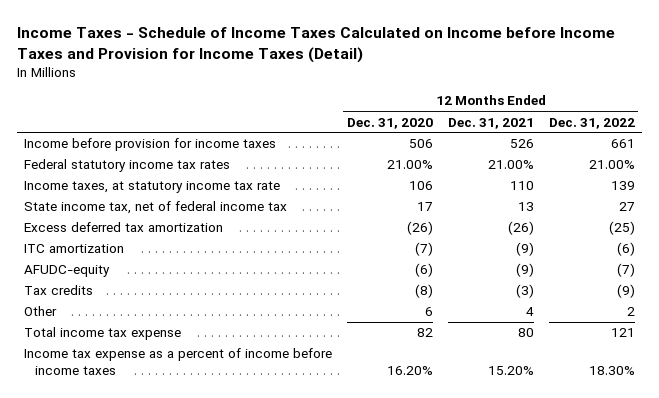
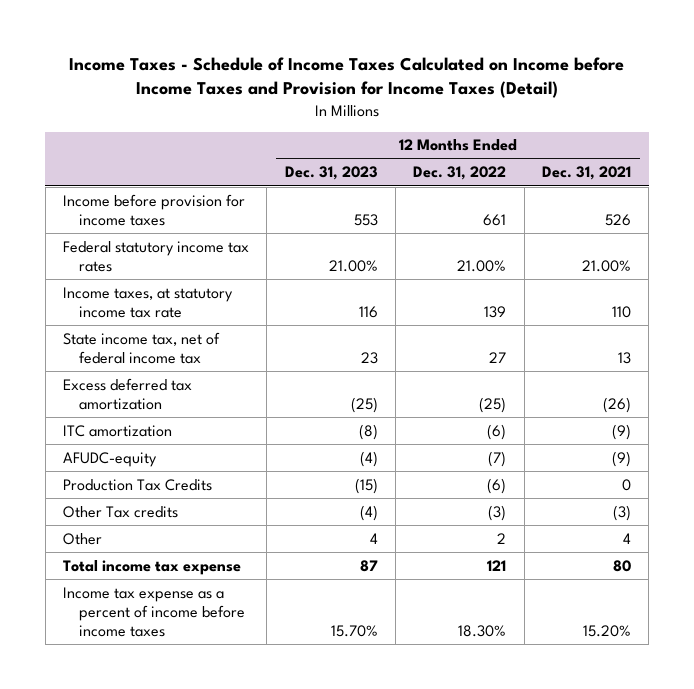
[347,117,434,129] Dec. 31, 2020 -> none
none -> [284,166,378,181] Dec. 31, 2023
[24,285,94,296] Tax credits -> [63,478,213,491] Production Tax Credits
[515,284,534,299] (3) -> [621,478,631,491] 0
[616,284,635,299] (9) -> [487,477,507,494] (6)
none -> [63,505,179,518] Other Tax credits

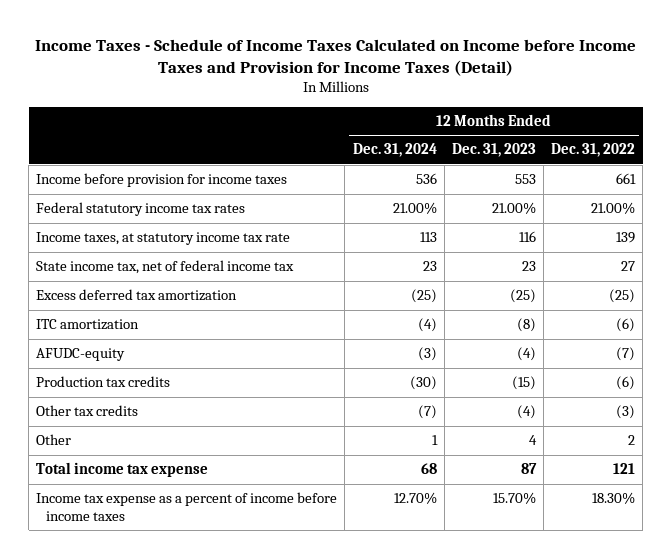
[541,166,631,181] Dec. 31, 2021 -> none
none -> [352,143,437,158] Dec. 31, 2024
[63,478,213,491] Production Tax Credits -> [36,376,171,388] Production tax credits
[63,505,179,518] Other Tax credits -> [36,405,139,417] Other tax credits

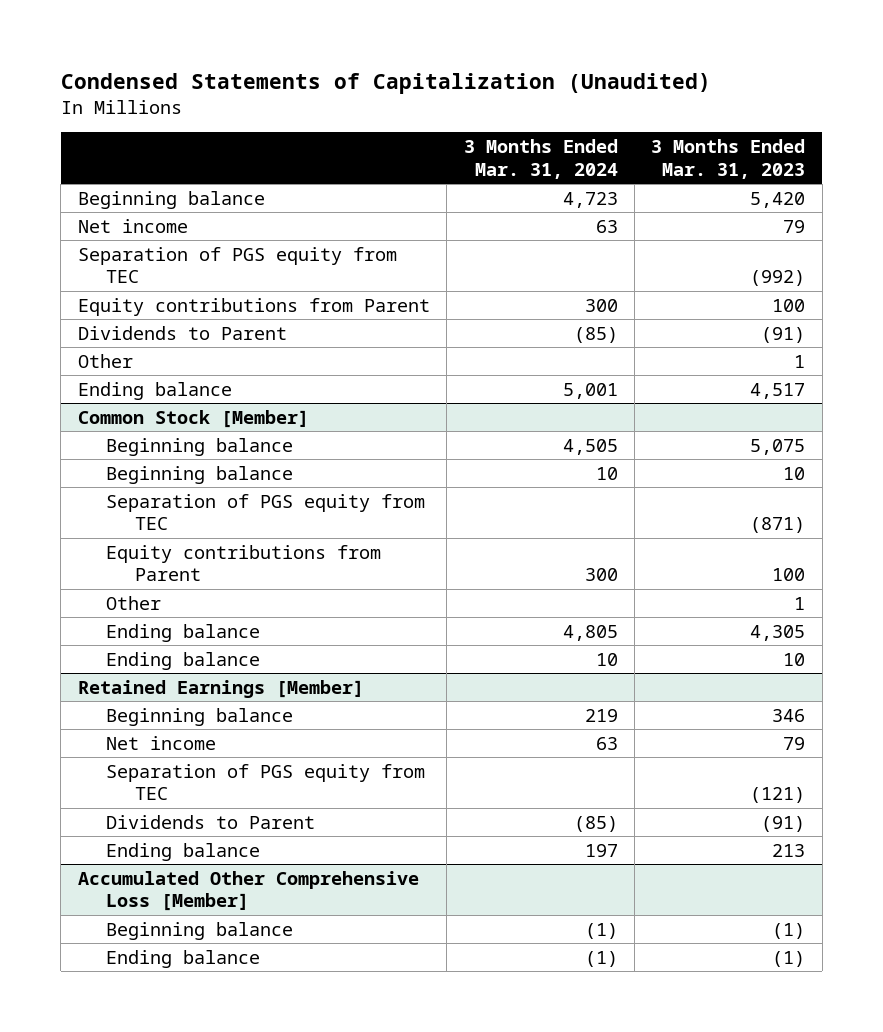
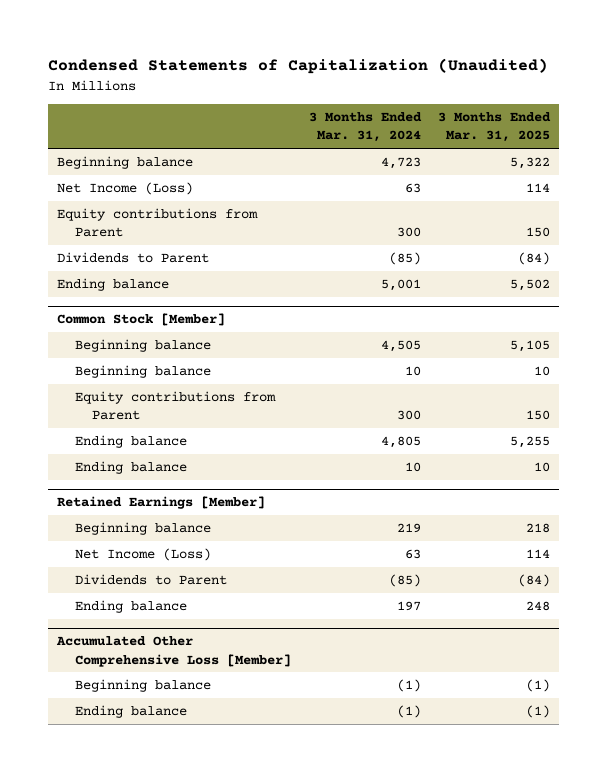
[651,139,806,179] 3 Months Ended Mar. 31, 2023 -> none
none -> [438,111,552,143] 3 Months Ended Mar. 31, 2025
[77,246,397,284] Separation of PGS equity from TEC -> none
[77,218,188,233] Net income -> [57,182,194,196] Net Income (Loss)
[77,353,133,368] Other -> none
[106,493,426,531] Separation of PGS equity from TEC -> none
[106,595,162,610] Other -> none
[106,763,426,801] Separation of PGS equity from TEC -> none
[106,735,217,750] Net income -> [74,548,211,562] Net Income (Loss)

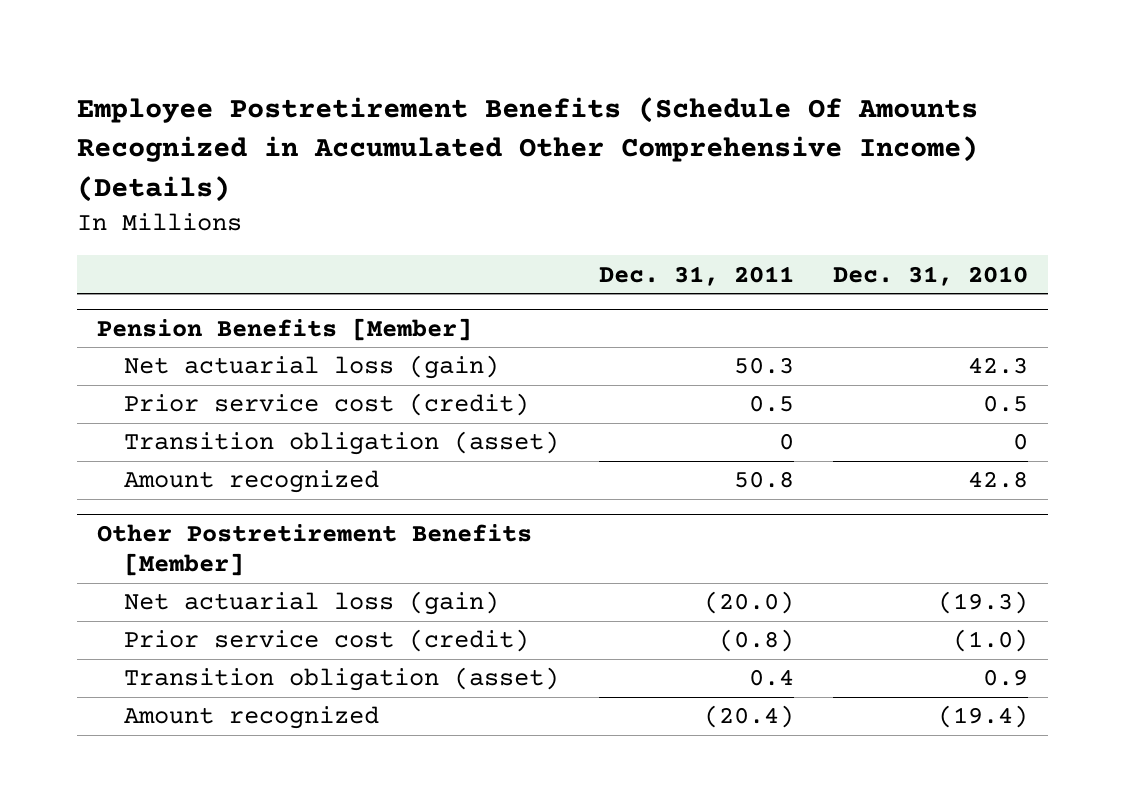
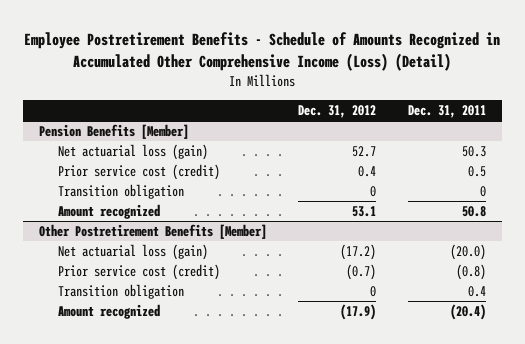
[77,96,979,202] Employee Postretirement Benefits (Schedule Of Amounts Recognized in Accumulated Other Comprehensive Income) (Details) -> [24,31,501,71] Employee Postretirement Benefits - Schedule of Amounts Recognized in Accumulated Other Comprehensive Income (Loss) (Detail)
[833,265,1029,286] Dec. 31, 2010 -> none
none -> [298,104,377,118] Dec. 31, 2012
[124,431,560,456] Transition obligation (asset) -> [58,184,185,200] Transition obligation
[124,667,560,692] Transition obligation (asset) -> [58,284,185,300] Transition obligation

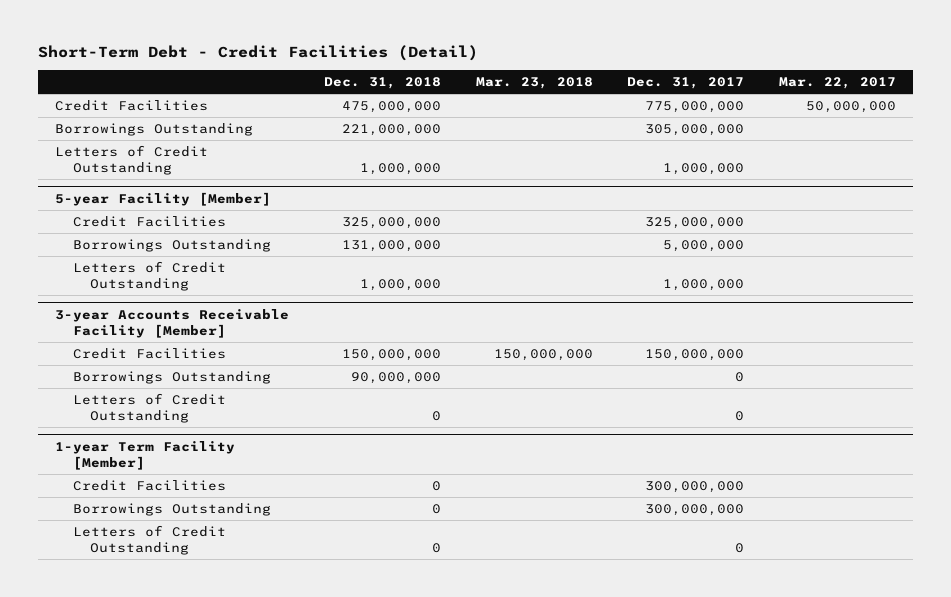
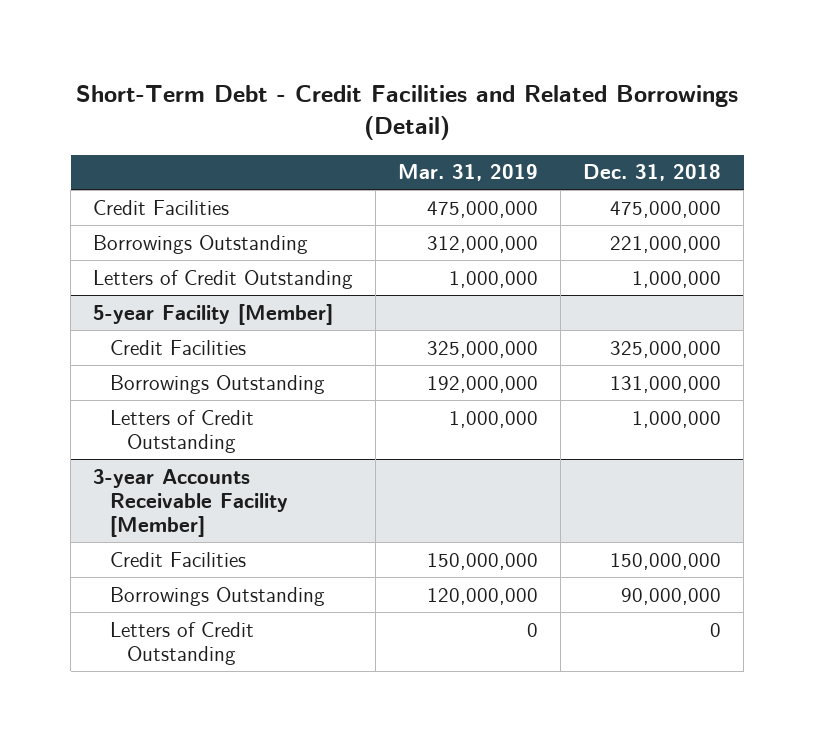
[38,45,479,62] Short-Term Debt - Credit Facilities (Detail) -> [76,85,739,141] Short-Term Debt - Credit Facilities and Related Borrowings (Detail)
[475,77,593,90] Mar. 23, 2018 -> none
[627,77,745,90] Dec. 31, 2017 -> none
[778,77,896,90] Mar. 22, 2017 -> none
none -> [398,164,539,182] Mar. 31, 2019
[55,440,236,470] 1-year Term Facility [Member] -> none
[72,480,226,492] Credit Facilities -> none
[72,503,271,517] Borrowings Outstanding -> none
[72,525,226,555] Letters of Credit Outstanding -> none

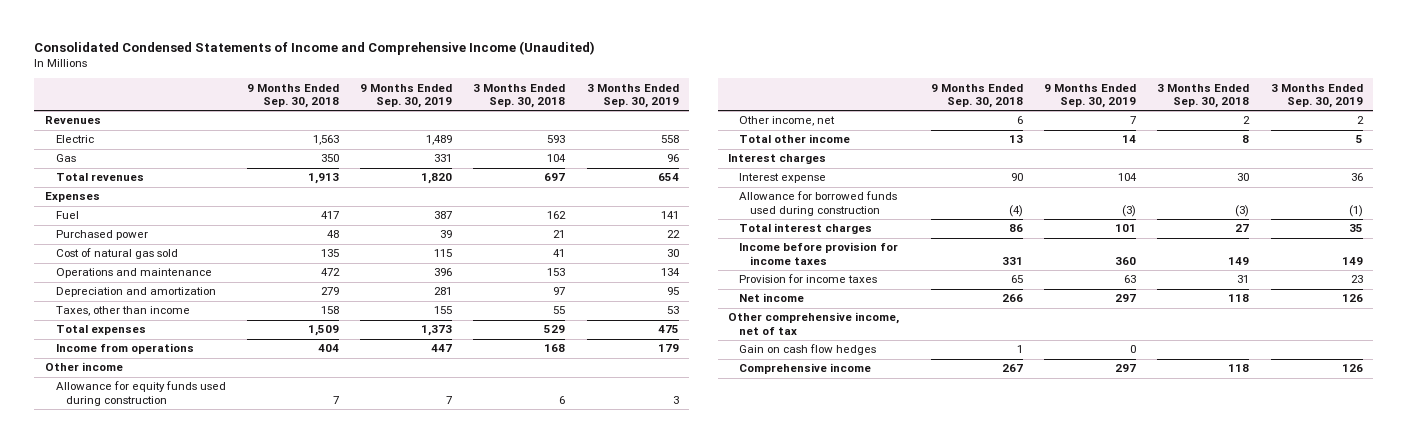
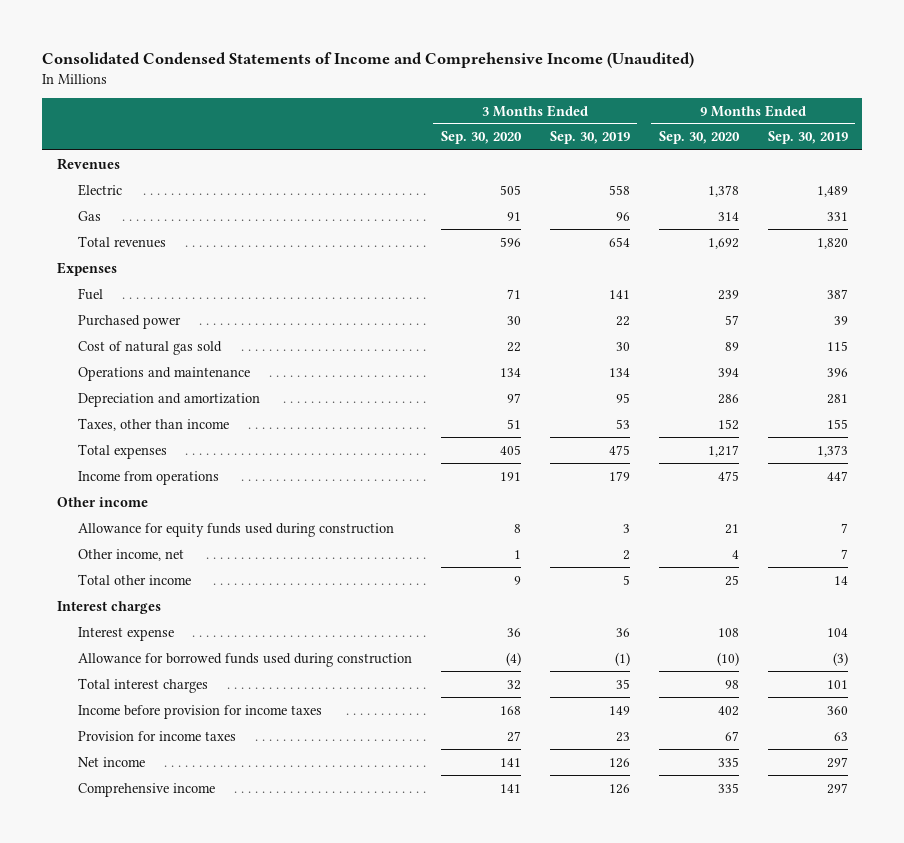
[246,83,339,108] 9 Months Ended Sep. 30, 2018 -> none
[473,83,566,108] 3 Months Ended Sep. 30, 2018 -> none
none -> [440,131,522,145] Sep. 30, 2020
none -> [658,131,740,145] Sep. 30, 2020
[728,312,900,335] Other comprehensive income, net of tax -> none
[739,344,877,356] Gain on cash flow hedges -> none

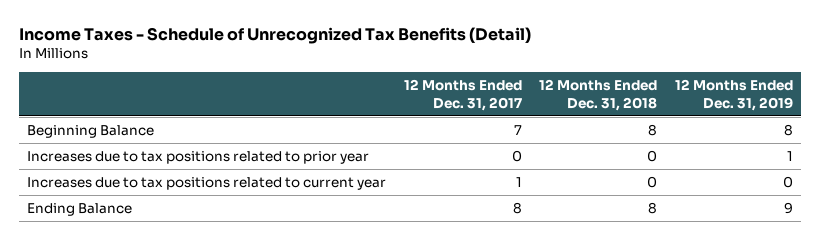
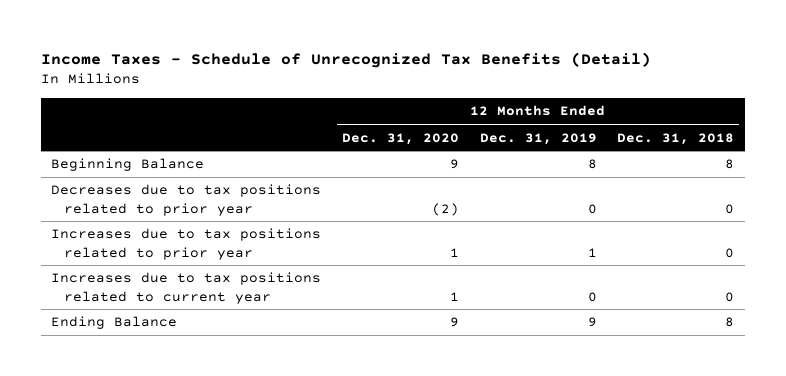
[403,79,522,111] 12 Months Ended Dec. 31, 2017 -> none
none -> [341,132,459,145] Dec. 31, 2020
none -> [51,184,322,216] Decreases due to tax positions related to prior year

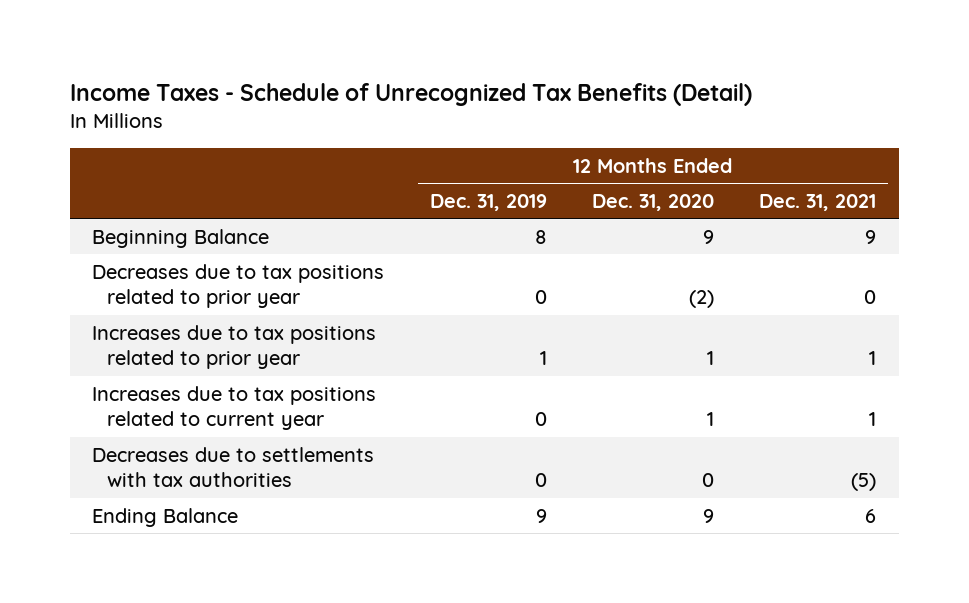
[617,132,735,145] Dec. 31, 2018 -> none
none -> [759,193,877,211] Dec. 31, 2021
none -> [92,446,375,488] Decreases due to settlements with tax authorities

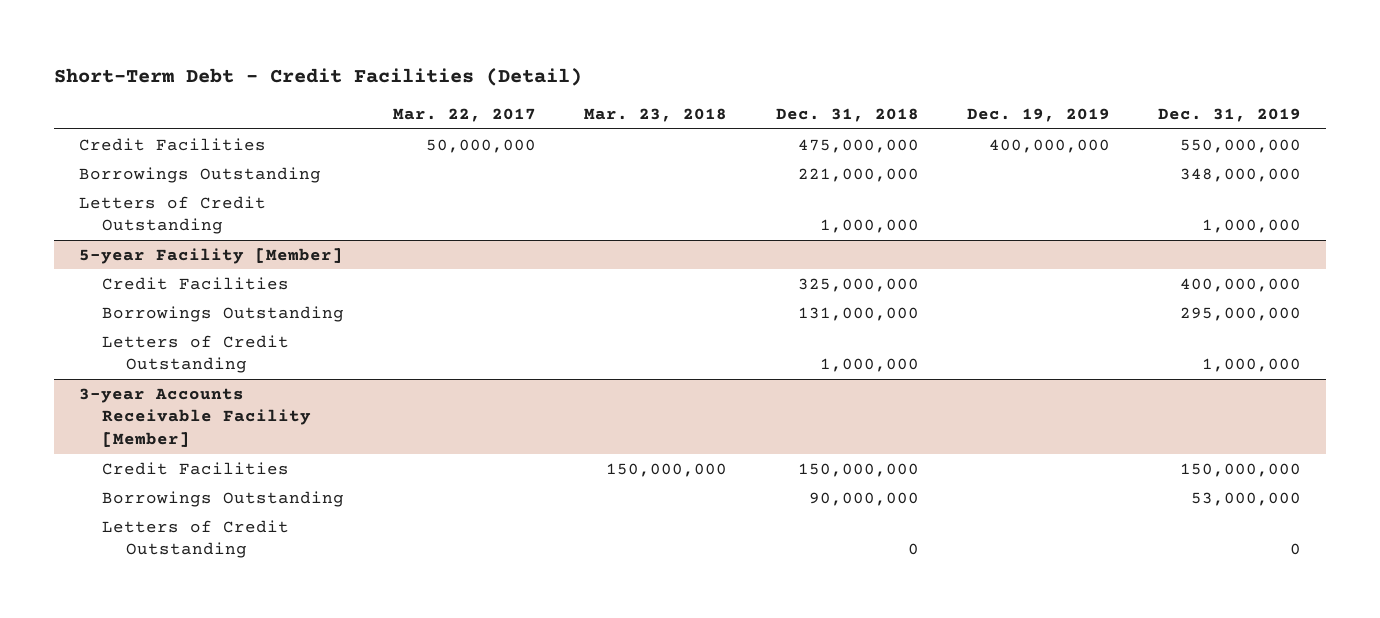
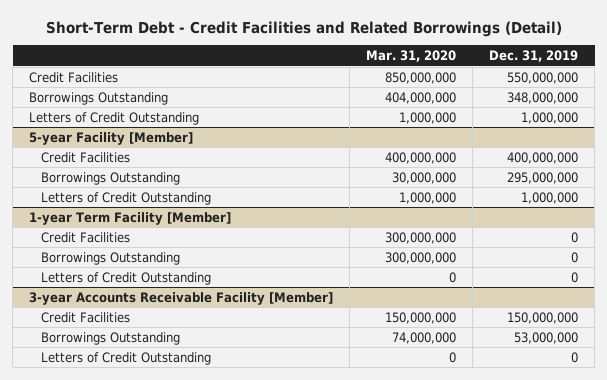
[54,67,583,86] Short-Term Debt - Credit Facilities (Detail) -> [45,20,562,37] Short-Term Debt - Credit Facilities and Related Borrowings (Detail)
[392,108,536,123] Mar. 22, 2017 -> none
[584,108,728,123] Mar. 23, 2018 -> none
[775,108,919,123] Dec. 31, 2018 -> none
[967,108,1111,123] Dec. 19, 2019 -> none
none -> [366,50,457,63] Mar. 31, 2020
none -> [29,211,232,225] 1-year Term Facility [Member]
none -> [40,231,130,243] Credit Facilities
none -> [40,251,180,265] Borrowings Outstanding
none -> [40,271,211,285] Letters of Credit Outstanding

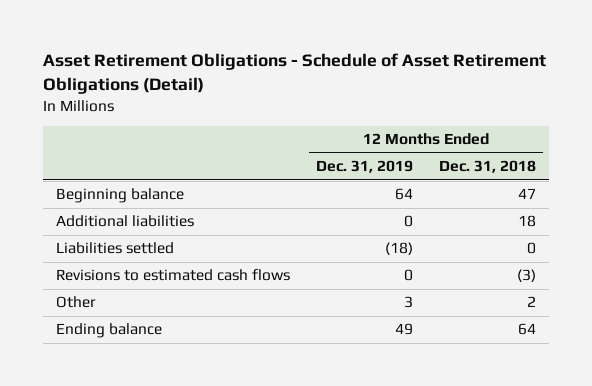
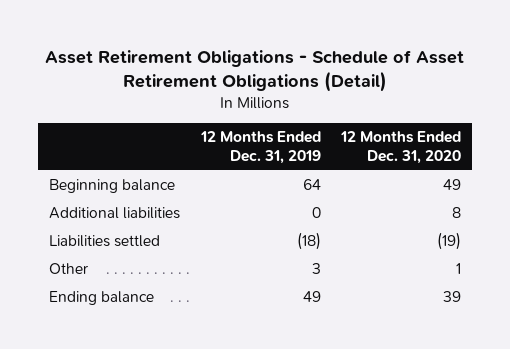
[439,160,537,174] Dec. 31, 2018 -> none
none -> [340,131,462,165] 12 Months Ended Dec. 31, 2020
[55,269,290,282] Revisions to estimated cash flows -> none

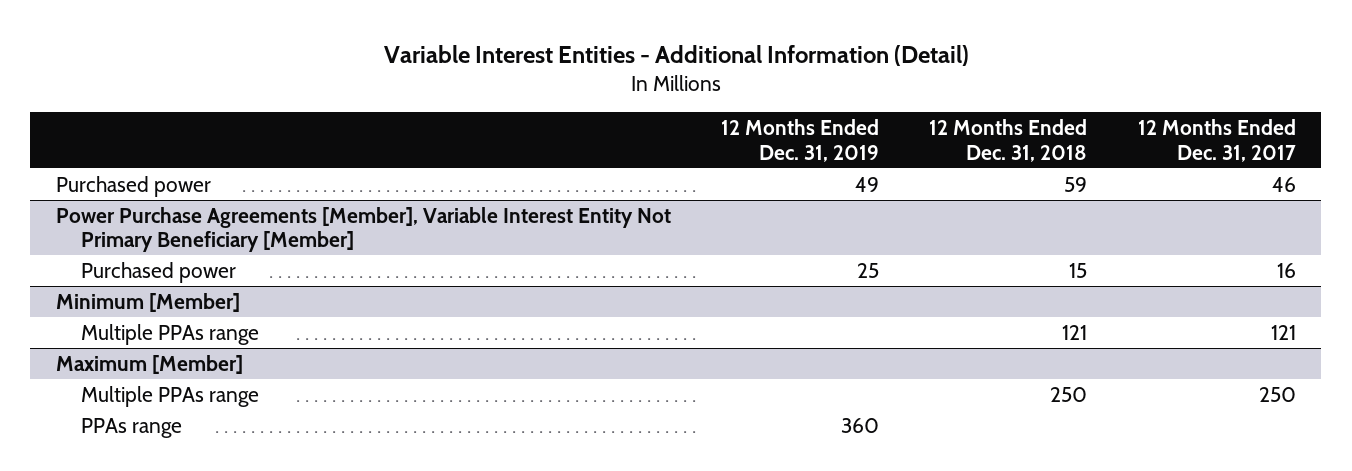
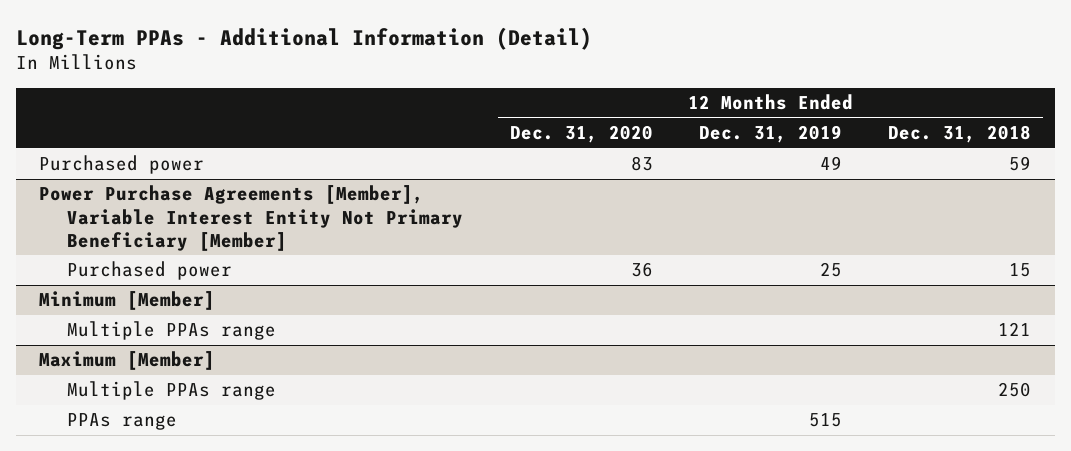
[383,44,969,66] Variable Interest Entities - Additional Information (Detail) -> [16,26,593,50] Long-Term PPAs - Additional Information (Detail)
[1138,119,1297,162] 12 Months Ended Dec. 31, 2017 -> none
none -> [509,125,653,144] Dec. 31, 2020
[840,417,879,433] 360 -> [809,413,843,428] 515

